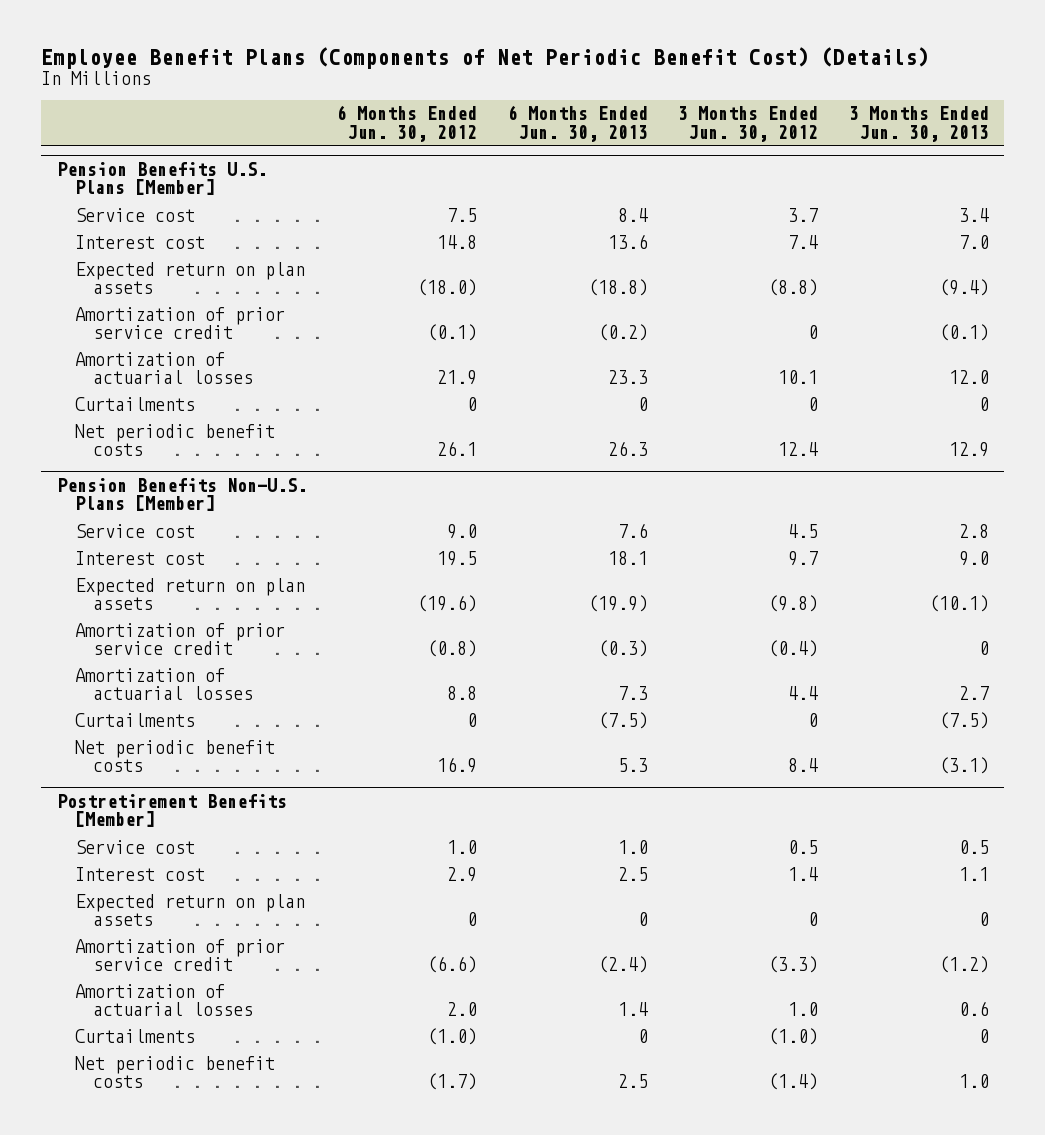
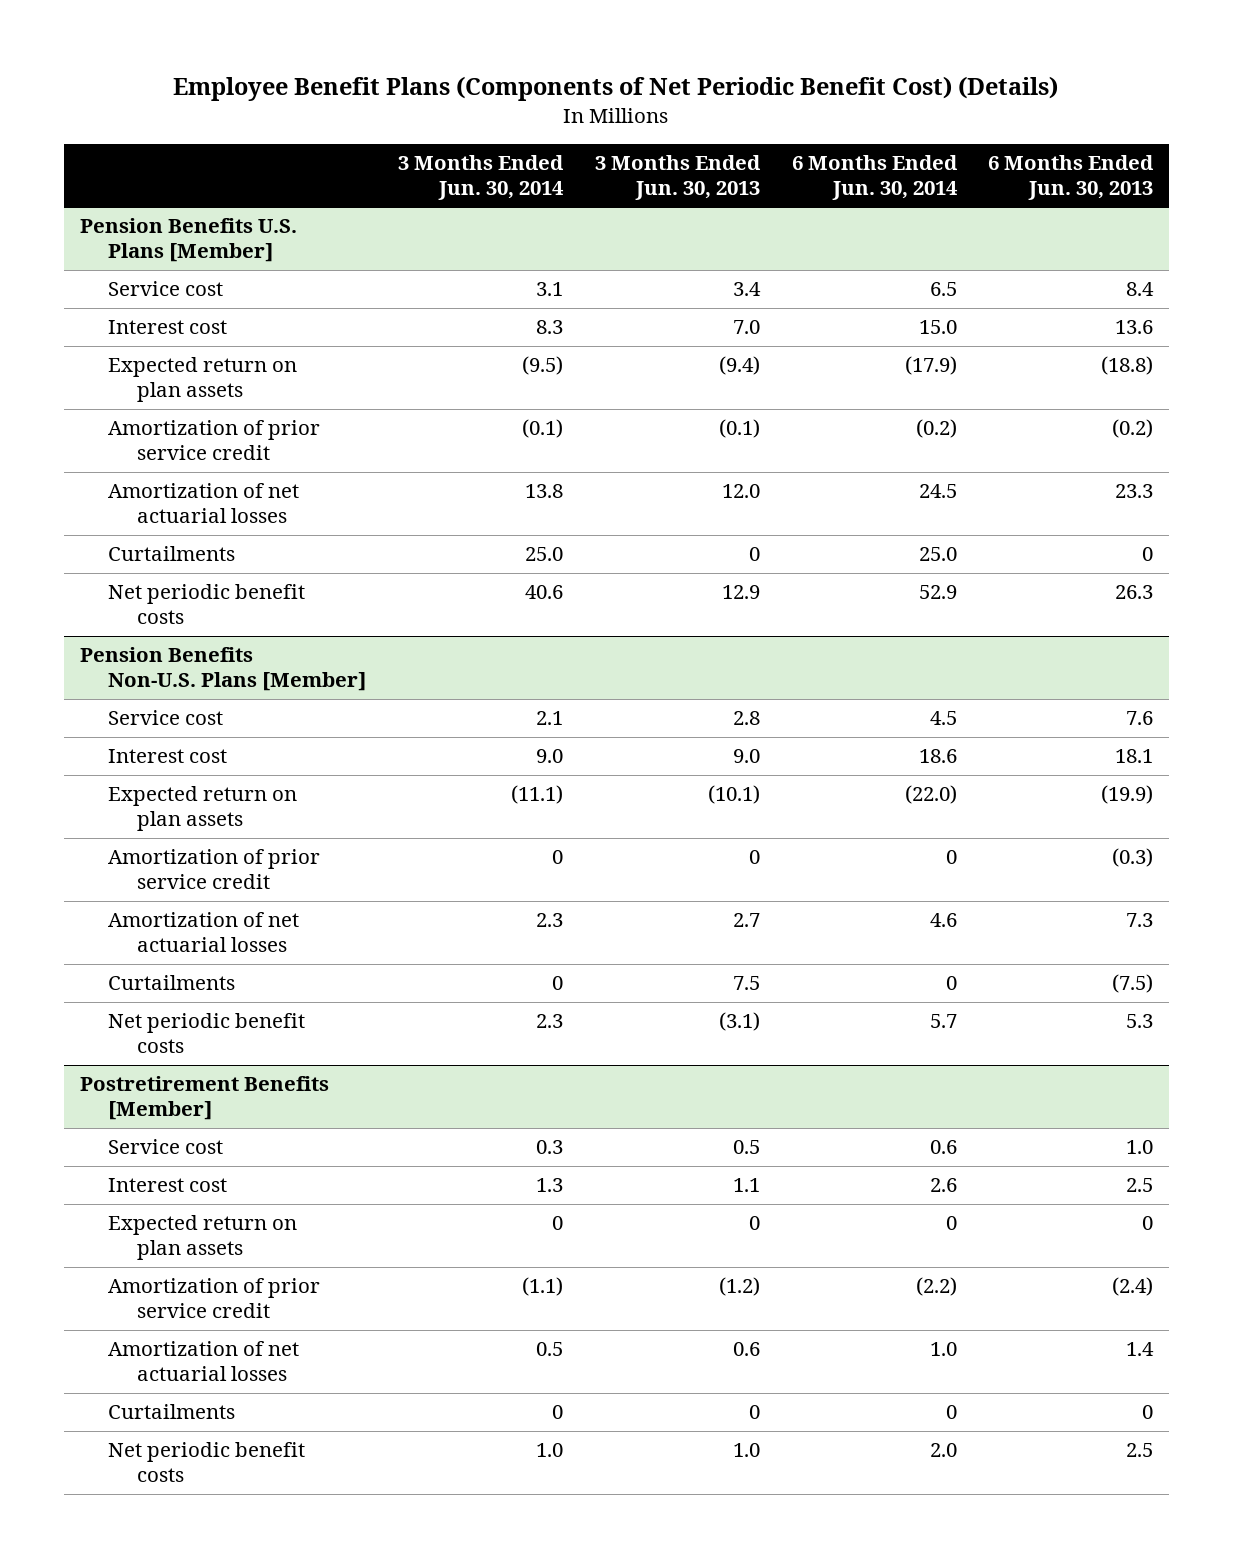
[337,105,478,142] 6 Months Ended Jun. 30, 2012 -> none
[678,106,819,142] 3 Months Ended Jun. 30, 2012 -> none
none -> [397,155,564,200] 3 Months Ended Jun. 30, 2014
none -> [791,155,958,200] 6 Months Ended Jun. 30, 2014
[74,351,254,384] Amortization of actuarial losses -> [108,483,300,523] Amortization of net actuarial losses
[74,667,254,700] Amortization of actuarial losses -> [108,912,300,952] Amortization of net actuarial losses
[938,711,989,729] (7.5) -> [732,976,760,991] 7.5
[74,983,254,1016] Amortization of actuarial losses -> [108,1341,300,1381] Amortization of net actuarial losses

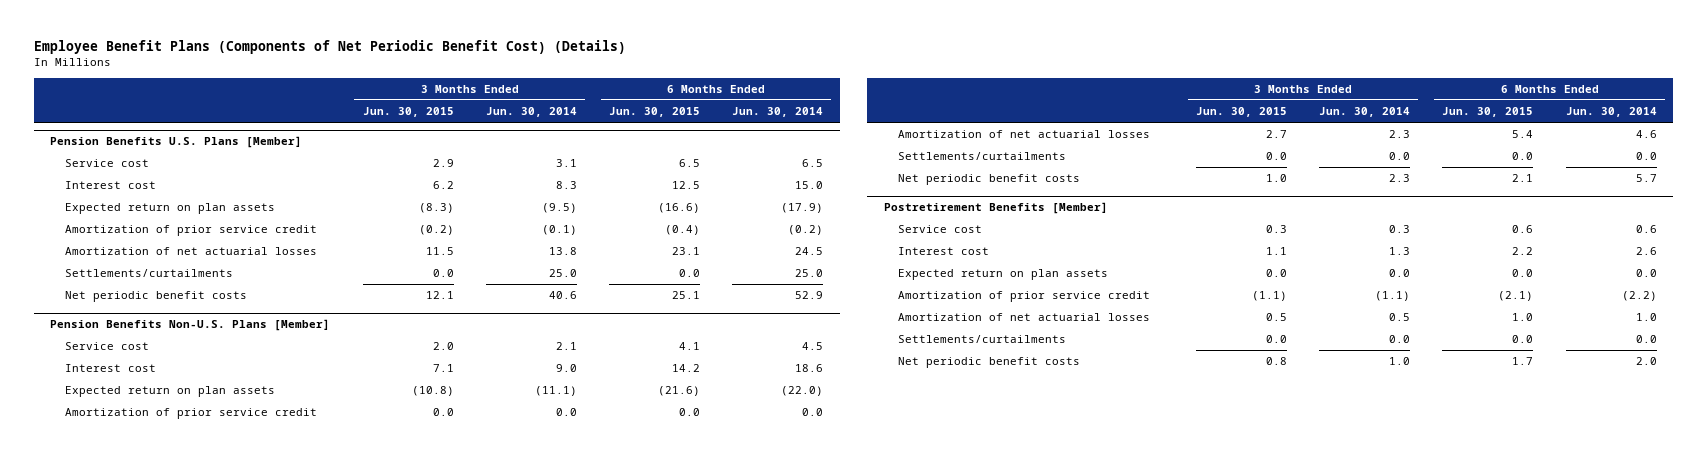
[594,155,761,200] 3 Months Ended Jun. 30, 2013 -> none
[988,155,1155,200] 6 Months Ended Jun. 30, 2013 -> none
none -> [362,107,454,118] Jun. 30, 2015
none -> [609,107,701,118] Jun. 30, 2015
[108,546,236,562] Curtailments -> [64,269,233,278] Settlements/curtailments
[551,850,563,865] 0 -> [555,408,577,417] 0.0
[945,850,957,865] 0 -> [802,408,824,417] 0.0
[108,975,236,991] Curtailments -> [898,152,1067,161] Settlements/curtailments
[551,976,563,991] 0 -> [1389,152,1411,161] 0.0
[945,976,957,991] 0 -> [1635,152,1657,161] 0.0
[551,1216,563,1231] 0 -> [1389,269,1411,278] 0.0
[945,1216,957,1231] 0 -> [1635,269,1657,278] 0.0
[108,1404,236,1420] Curtailments -> [898,335,1067,344] Settlements/curtailments
[551,1405,563,1420] 0 -> [1389,335,1411,344] 0.0
[945,1405,957,1420] 0 -> [1635,335,1657,344] 0.0

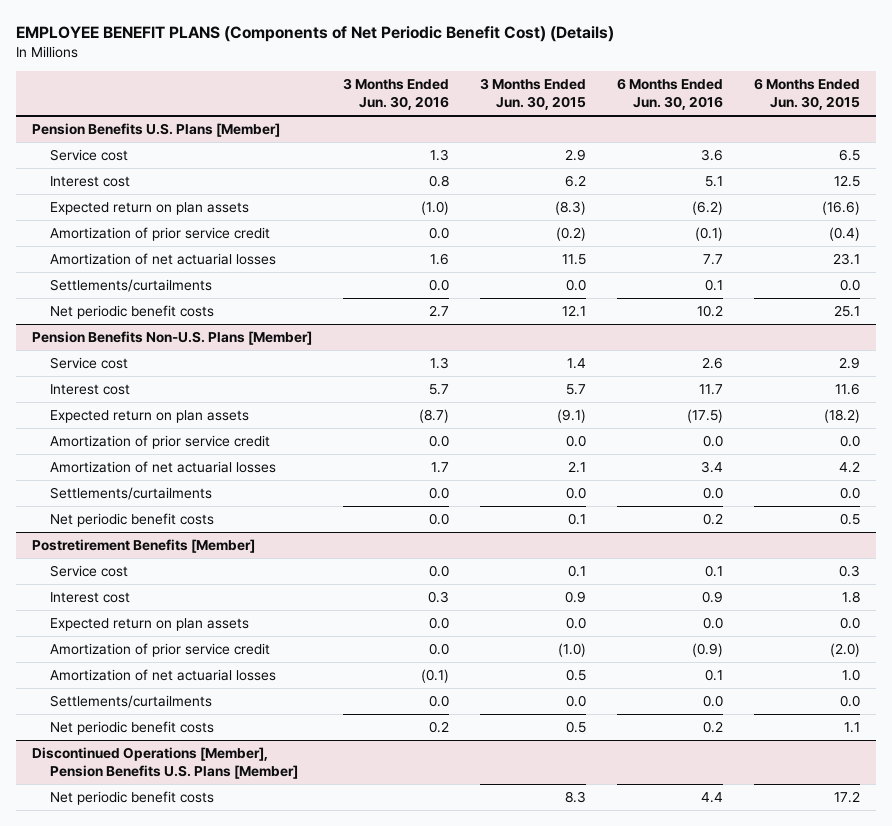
[34,40,627,55] Employee Benefit Plans (Components of Net Periodic Benefit Cost) (Details) -> [16,25,615,42] EMPLOYEE BENEFIT PLANS (Components of Net Periodic Benefit Cost) (Details)
[485,107,577,118] Jun. 30, 2014 -> none
[732,107,824,118] Jun. 30, 2014 -> none
none -> [342,78,449,111] 3 Months Ended Jun. 30, 2016
none -> [617,78,724,111] 6 Months Ended Jun. 30, 2016
[432,342,454,351] 2.0 -> [566,358,586,370] 1.4
[679,342,701,351] 4.1 -> [839,357,861,370] 2.9
[432,364,454,373] 7.1 -> [565,384,586,396] 5.7
[672,364,701,373] 14.2 -> [835,383,861,396] 11.6
[411,386,454,397] (10.8) -> [556,409,586,424] (9.1)
[658,386,701,397] (21.6) -> [824,409,861,424] (18.2)
[1265,130,1287,139] 2.7 -> [567,461,586,474] 2.1
[1512,130,1534,139] 5.4 -> [839,461,861,474] 4.2
[1265,174,1287,183] 1.0 -> [567,513,586,526] 0.1
[1512,174,1534,183] 2.1 -> [840,513,861,526] 0.5
[1265,225,1287,234] 0.3 -> [567,565,586,578] 0.1
[1512,225,1534,234] 0.6 -> [839,565,861,578] 0.3
[1265,247,1287,256] 1.1 -> [564,591,586,604] 0.9
[1512,247,1534,256] 2.2 -> [842,591,861,604] 1.8
[1251,291,1287,302] (1.1) -> [557,643,586,658] (1.0)
[1498,291,1534,302] (2.1) -> [830,643,861,658] (2.0)
[1265,357,1287,366] 0.8 -> [565,721,586,734] 0.5
[1512,357,1534,366] 1.7 -> [844,722,861,734] 1.1
none -> [31,747,298,779] Discontinued Operations [Member], Pension Benefits U.S. Plans [Member]
none -> [49,791,214,806] Net periodic benefit costs

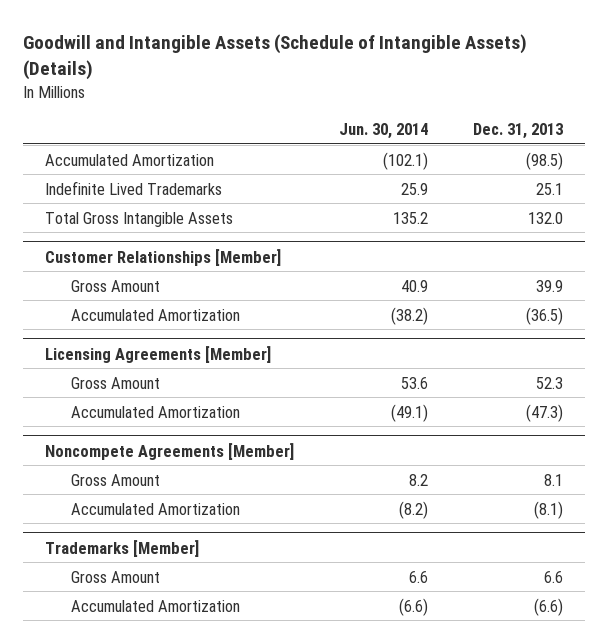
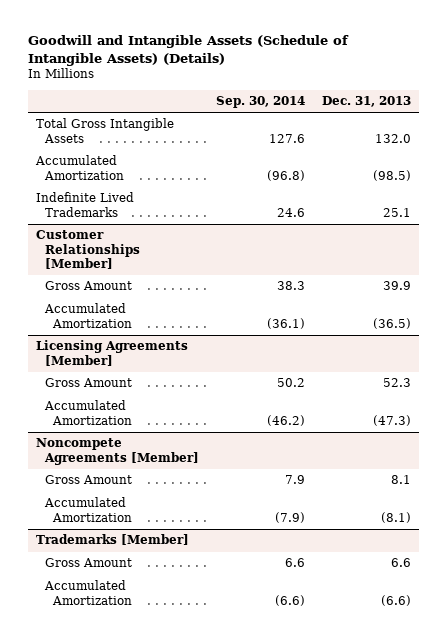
[338,122,428,139] Jun. 30, 2014 -> none
none -> [215,96,305,109] Sep. 30, 2014
[45,211,234,227] Total Gross Intangible Assets -> [35,118,174,143] Total Gross Intangible Assets

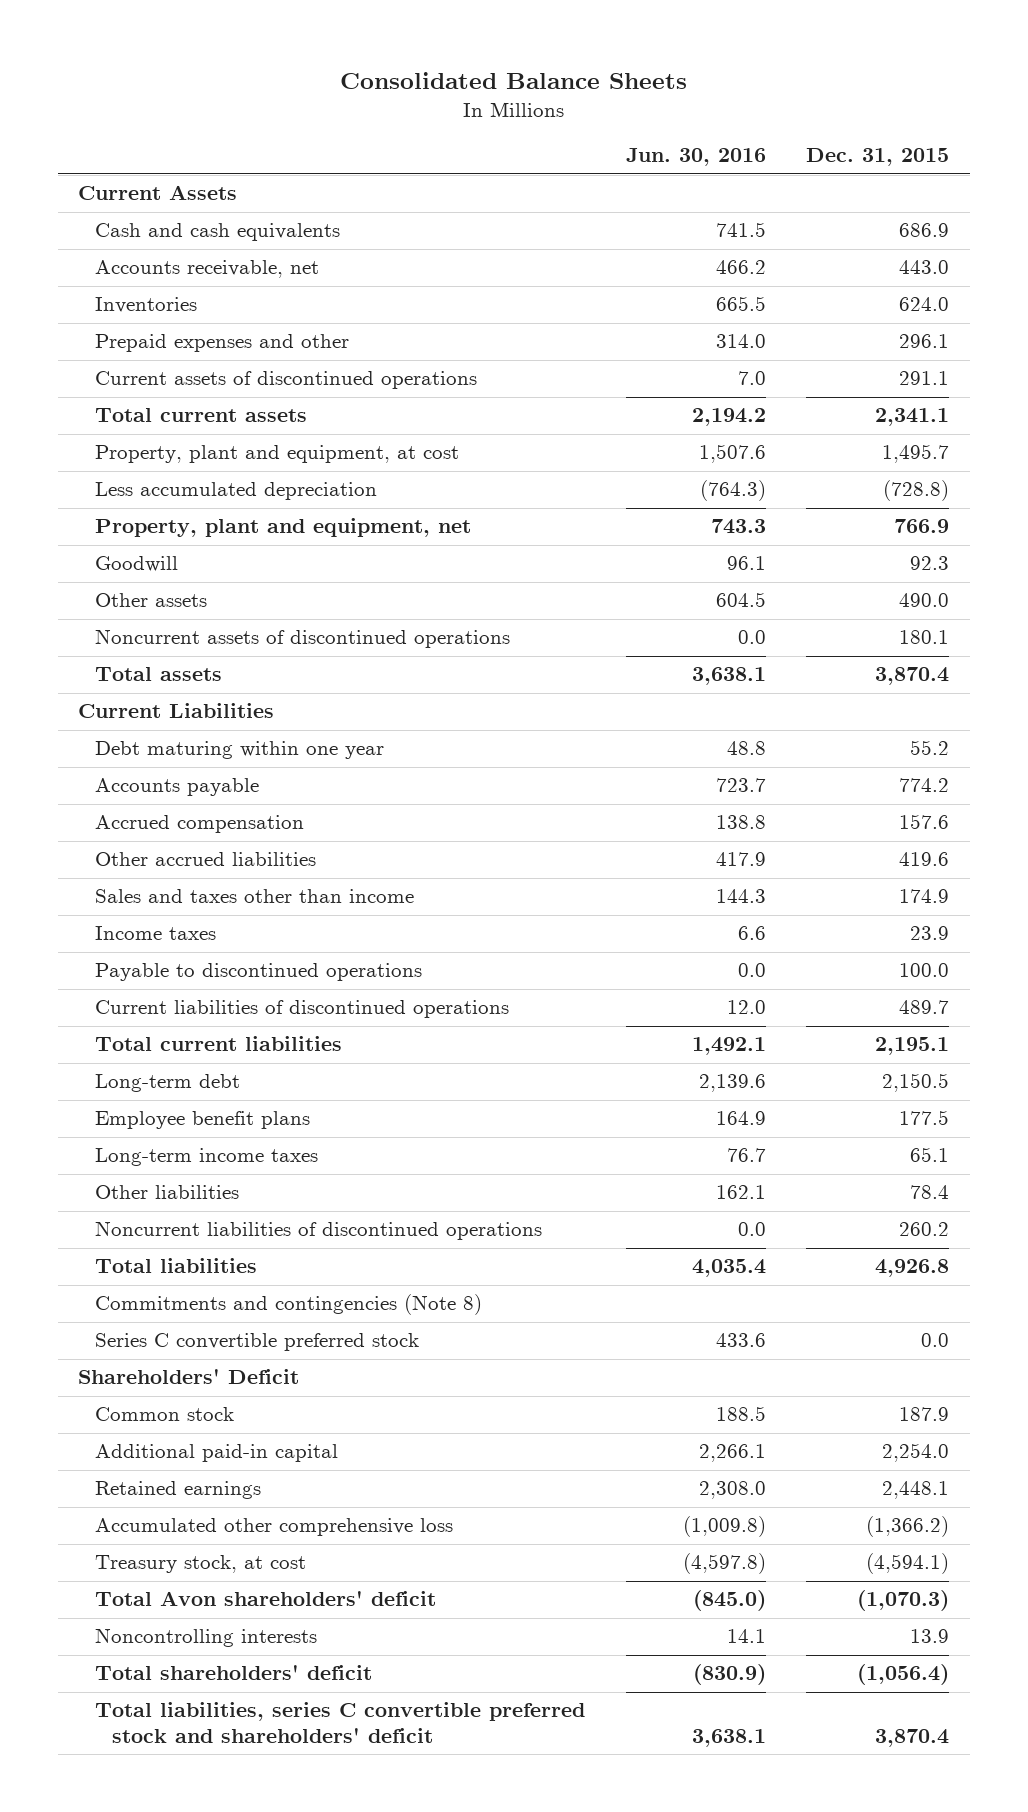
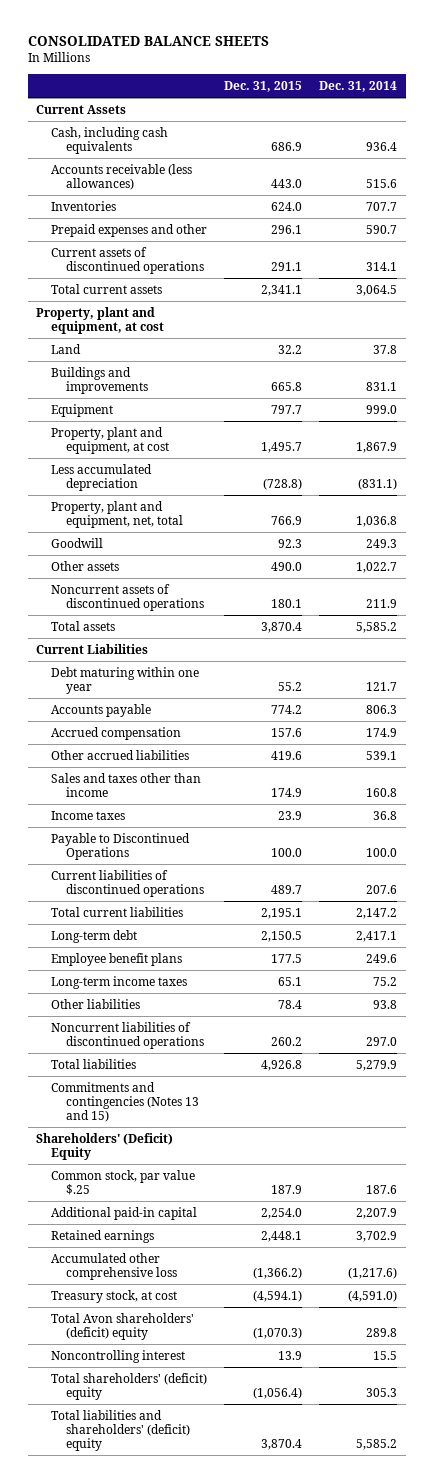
[339,72,687,90] Consolidated Balance Sheets -> [27,36,269,47] CONSOLIDATED BALANCE SHEETS
[625,148,766,167] Jun. 30, 2016 -> none
none -> [319,81,398,93] Dec. 31, 2014
[95,223,341,242] Cash and cash equivalents -> [51,126,169,154] Cash, including cash equivalents
[95,260,320,279] Accounts receivable, net -> [51,163,193,190] Accounts receivable (less allowances)
none -> [36,306,165,334] Property, plant and equipment, at cost
none -> [51,343,82,354] Land
none -> [51,366,149,394] Buildings and improvements
none -> [51,403,114,417] Equipment
[95,518,472,538] Property, plant and equipment, net -> [51,500,184,528] Property, plant and equipment, net, total
[95,963,423,982] Payable to discontinued operations -> [51,832,191,860] Payable to Discontinued Operations
[95,1333,420,1352] Series C convertible preferred stock -> none
[95,1294,483,1316] Commitments and contingencies (Note 8) -> [51,1081,200,1122] Commitments and contingencies (Notes 13 and 15)
[78,1369,300,1385] Shareholders' Deficit -> [36,1132,174,1160] Shareholders' (Deficit) Equity
[95,1407,235,1422] Common stock -> [51,1169,196,1195] Common stock, par value $.25
[95,1591,437,1607] Total Avon shareholders' deficit -> [51,1312,195,1340] Total Avon shareholders' (deficit) equity
[95,1628,318,1648] Noncontrolling interests -> [51,1349,186,1363] Noncontrolling interest
[95,1665,373,1681] Total shareholders' deficit -> [51,1372,208,1400] Total shareholders' (deficit) equity
[95,1702,586,1743] Total liabilities, series C convertible preferred stock and shareholders' deficit -> [51,1409,191,1451] Total liabilities and shareholders' (deficit) equity

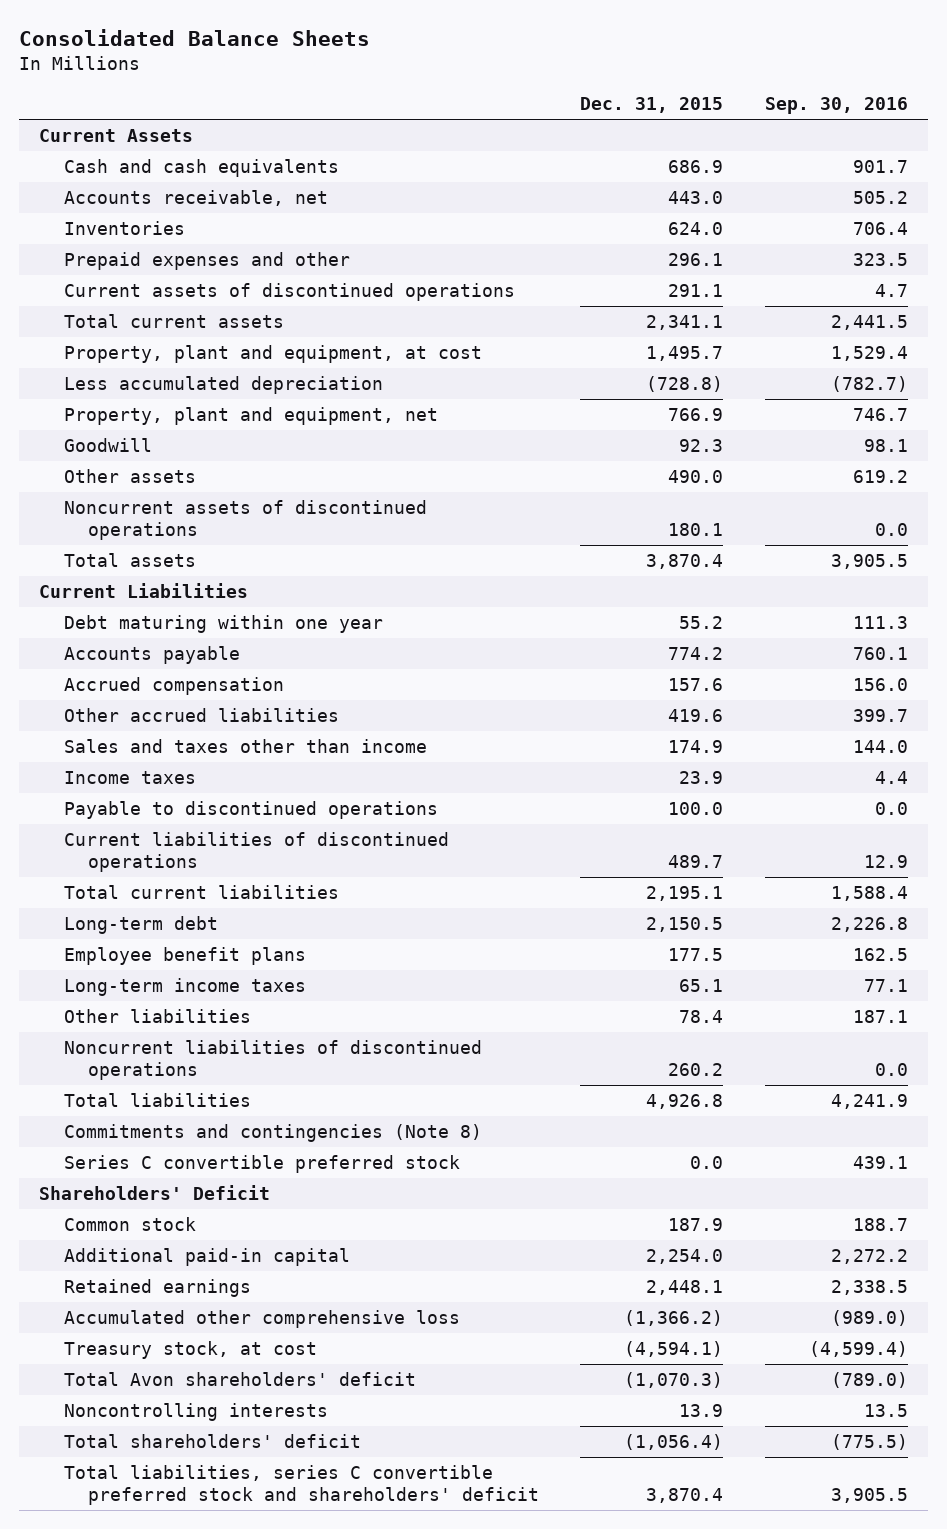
[27,36,269,47] CONSOLIDATED BALANCE SHEETS -> [18,29,370,47] Consolidated Balance Sheets
[319,81,398,93] Dec. 31, 2014 -> none
none -> [764,97,908,115] Sep. 30, 2016
[51,126,169,154] Cash, including cash equivalents -> [63,158,339,177] Cash and cash equivalents
[51,163,193,190] Accounts receivable (less allowances) -> [63,189,328,206] Accounts receivable, net
[36,306,165,334] Property, plant and equipment, at cost -> none
[51,343,82,354] Land -> none
[51,366,149,394] Buildings and improvements -> none
[51,403,114,417] Equipment -> none
[51,500,184,528] Property, plant and equipment, net, total -> [63,406,438,425] Property, plant and equipment, net
[51,832,191,860] Payable to Discontinued Operations -> [63,800,438,819] Payable to discontinued operations
[51,1081,200,1122] Commitments and contingencies (Notes 13 and 15) -> [63,1123,482,1142] Commitments and contingencies (Note 8)
none -> [63,1154,460,1173] Series C convertible preferred stock
[36,1132,174,1160] Shareholders' (Deficit) Equity -> [39,1184,271,1200] Shareholders' Deficit
[51,1169,196,1195] Common stock, par value $.25 -> [63,1216,196,1231] Common stock
[51,1312,195,1340] Total Avon shareholders' (deficit) equity -> [63,1371,416,1386] Total Avon shareholders' deficit
[51,1349,186,1363] Noncontrolling interest -> [63,1402,328,1421] Noncontrolling interests
[51,1372,208,1400] Total shareholders' (deficit) equity -> [63,1433,361,1448] Total shareholders' deficit
[51,1409,191,1451] Total liabilities and shareholders' (deficit) equity -> [63,1464,539,1506] Total liabilities, series C convertible preferred stock and shareholders' deficit

